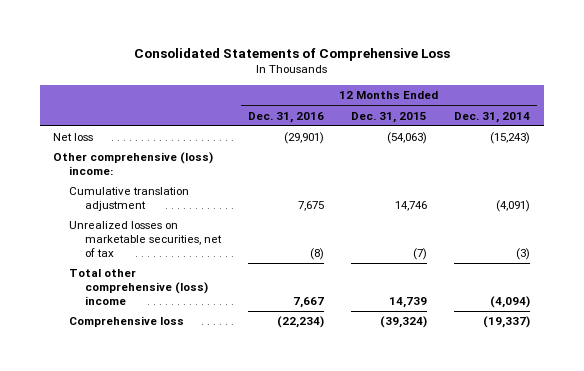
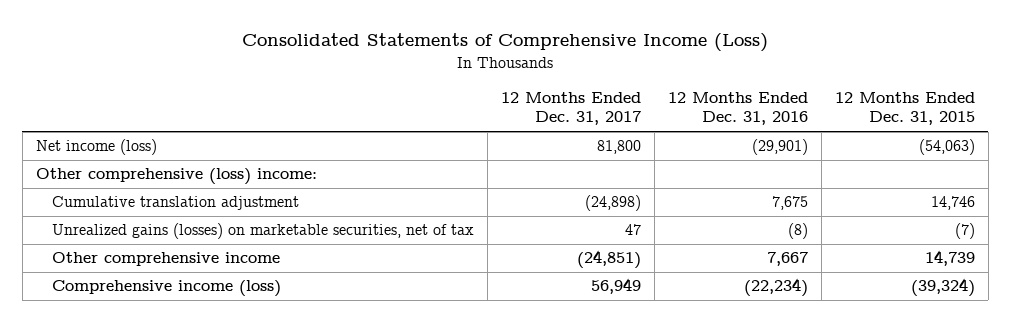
[133,47,450,61] Consolidated Statements of Comprehensive Loss -> [242,33,769,53] Consolidated Statements of Comprehensive Income (Loss)
[454,111,531,123] Dec. 31, 2014 -> none
none -> [500,91,641,126] 12 Months Ended Dec. 31, 2017
[53,133,94,142] Net loss -> [35,139,157,156] Net income (loss)
[68,221,222,257] Unrealized losses on marketable securities, net of tax -> [51,223,474,240] Unrealized gains (losses) on marketable securities, net of tax
[68,269,208,305] Total other comprehensive (loss) income -> [51,252,280,267] Other comprehensive income
[68,316,184,328] Comprehensive loss -> [51,280,281,298] Comprehensive income (loss)

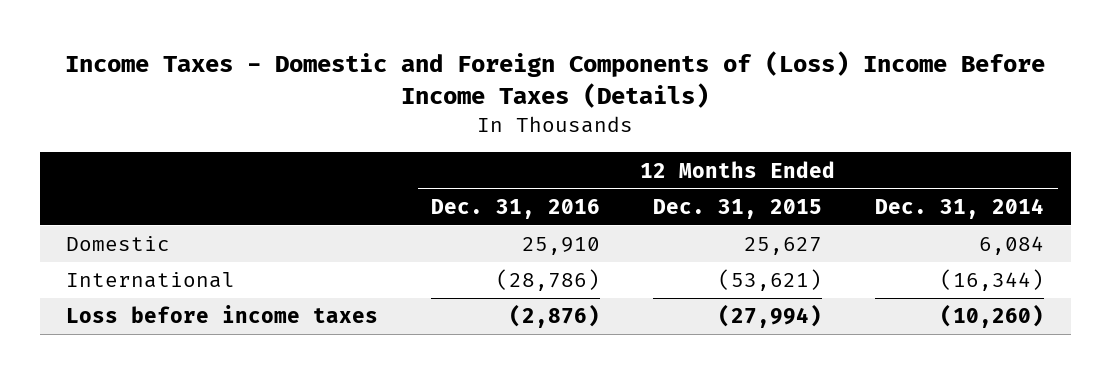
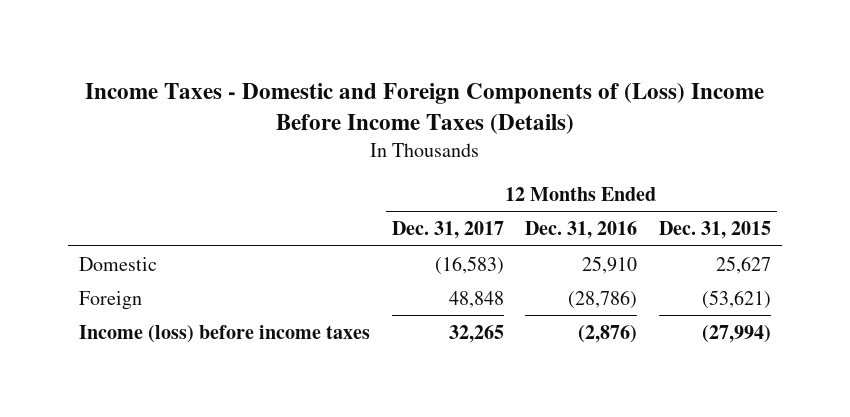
[875,197,1045,219] Dec. 31, 2014 -> none
none -> [391,221,504,240] Dec. 31, 2017
[66,272,236,289] International -> [79,290,143,310] Foreign
[66,305,379,324] Loss before income taxes -> [79,324,371,343] Income (loss) before income taxes

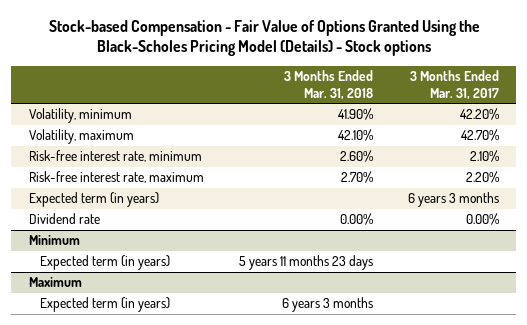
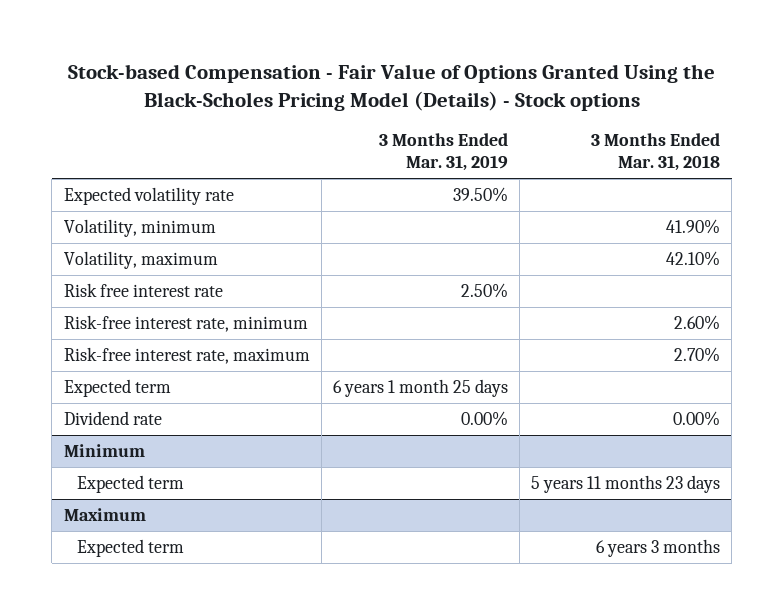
[409,69,499,100] 3 Months Ended Mar. 31, 2017 -> none
none -> [378,133,508,172] 3 Months Ended Mar. 31, 2019
none -> [63,187,234,206] Expected volatility rate
none -> [63,283,223,298] Risk free interest rate
[28,192,159,208] Expected term (in years) -> [63,379,171,398] Expected term
[39,255,170,271] Expected term (in years) -> [76,475,184,494] Expected term
[39,297,170,313] Expected term (in years) -> [76,539,184,558] Expected term

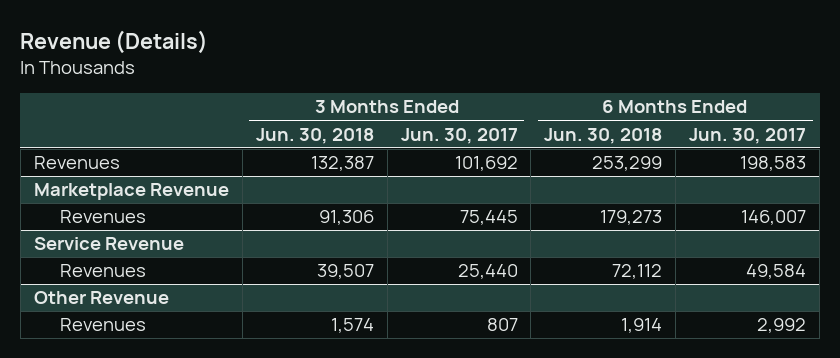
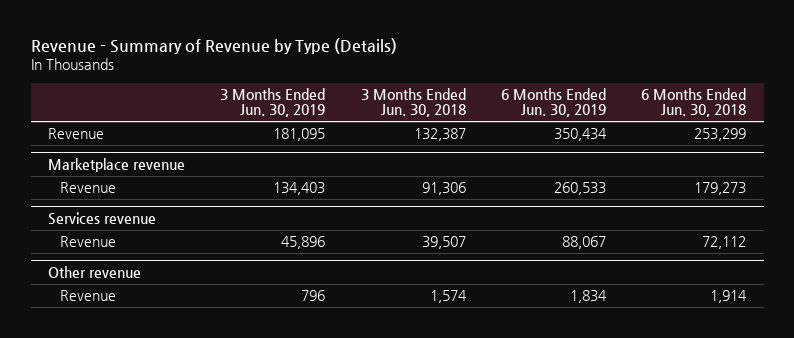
[20,30,209,55] Revenue (Details) -> [30,38,397,55] Revenue - Summary of Revenue by Type (Details)
[400,127,518,144] Jun. 30, 2017 -> none
[689,127,807,144] Jun. 30, 2017 -> none
none -> [220,87,326,118] 3 Months Ended Jun. 30, 2019
none -> [500,87,606,118] 6 Months Ended Jun. 30, 2019
[33,156,120,170] Revenues -> [48,128,105,140] Revenue
[33,183,229,201] Marketplace Revenue -> [48,157,186,172] Marketplace revenue
[59,210,146,224] Revenues -> [59,182,116,194] Revenue
[33,237,184,251] Service Revenue -> [48,211,157,225] Services revenue
[59,264,146,278] Revenues -> [59,236,116,248] Revenue
[33,291,169,305] Other Revenue -> [48,265,142,278] Other revenue
[59,318,146,332] Revenues -> [59,290,116,302] Revenue

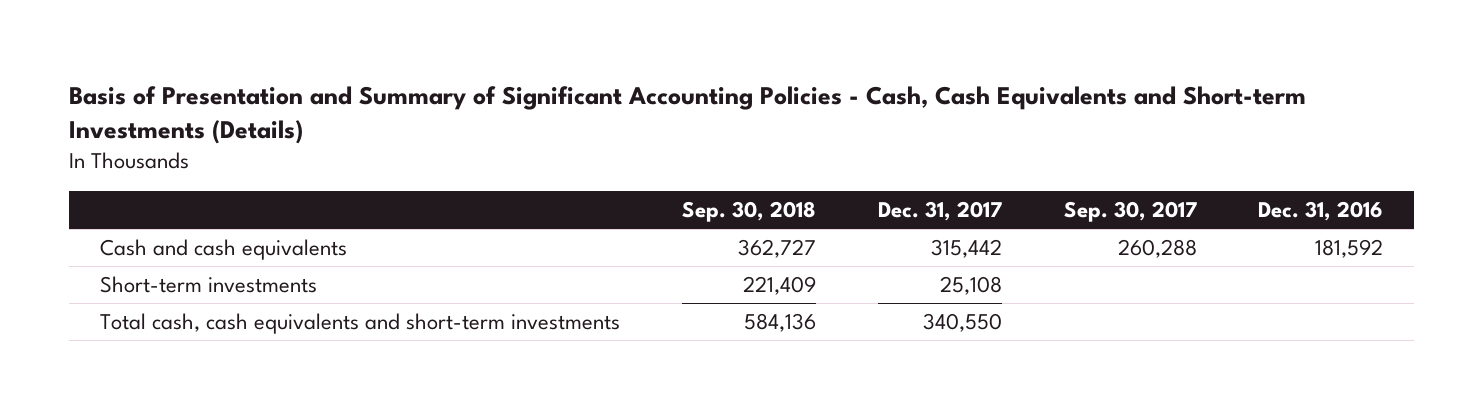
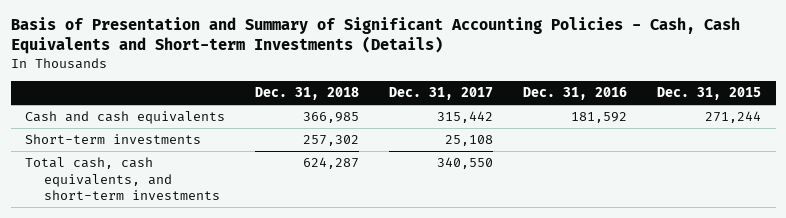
[681,200,816,222] Sep. 30, 2018 -> none
[1063,200,1197,222] Sep. 30, 2017 -> none
none -> [255,86,360,100] Dec. 31, 2018
none -> [656,86,761,100] Dec. 31, 2015
[99,313,620,335] Total cash, cash equivalents and short-term investments -> [25,157,220,201] Total cash, cash equivalents, and short-term investments

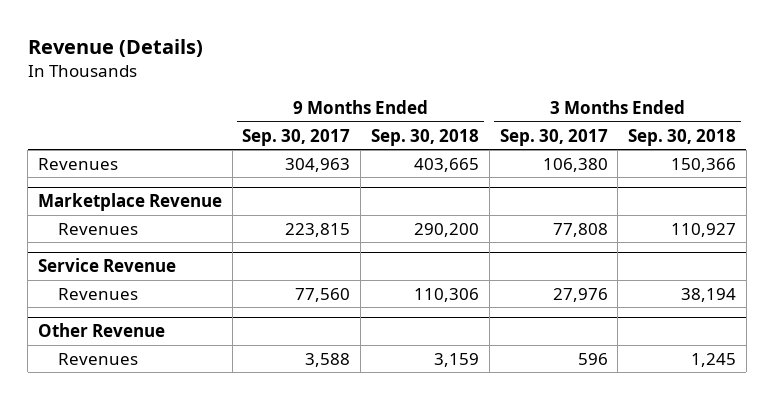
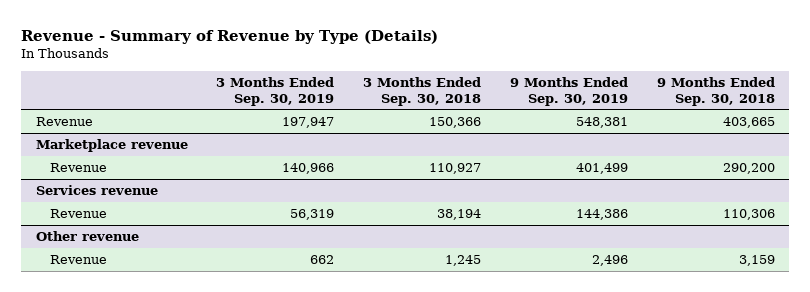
[27,39,203,58] Revenue (Details) -> [21,30,439,45] Revenue - Summary of Revenue by Type (Details)
[242,128,351,146] Sep. 30, 2017 -> none
[499,128,608,146] Sep. 30, 2017 -> none
none -> [216,77,335,106] 3 Months Ended Sep. 30, 2019
none -> [509,77,628,106] 9 Months Ended Sep. 30, 2019
[37,157,118,170] Revenues -> [35,117,93,127] Revenue
[37,193,222,212] Marketplace Revenue -> [35,139,188,153] Marketplace revenue
[58,222,139,235] Revenues -> [49,163,107,173] Revenue
[37,258,176,273] Service Revenue -> [35,185,158,196] Services revenue
[58,287,139,300] Revenues -> [49,209,107,219] Revenue
[37,323,165,338] Other Revenue -> [35,231,139,242] Other revenue
[58,352,139,365] Revenues -> [49,255,107,265] Revenue

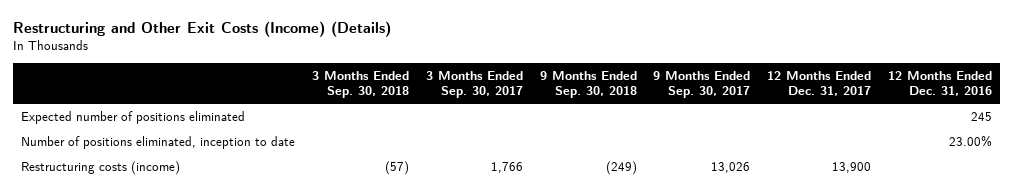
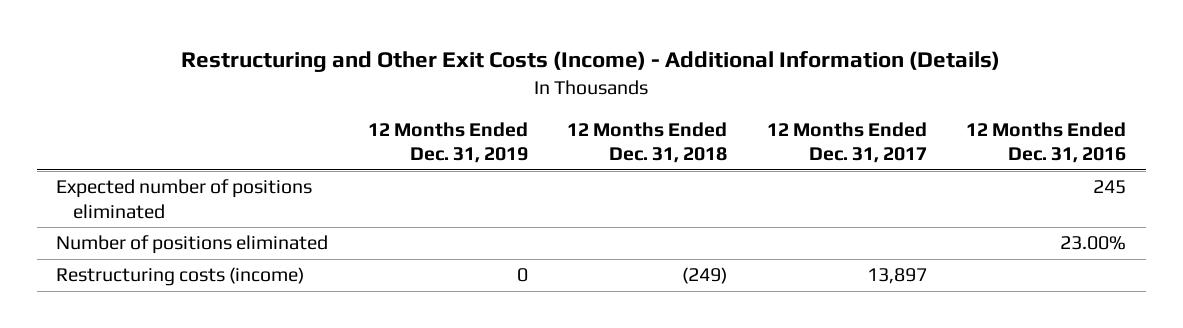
[12,20,391,37] Restructuring and Other Exit Costs (Income) (Details) -> [181,51,1001,73] Restructuring and Other Exit Costs (Income) - Additional Information (Details)
[311,70,409,99] 3 Months Ended Sep. 30, 2018 -> none
[425,70,523,99] 3 Months Ended Sep. 30, 2017 -> none
[539,70,637,99] 9 Months Ended Sep. 30, 2018 -> none
[653,70,751,99] 9 Months Ended Sep. 30, 2017 -> none
none -> [367,121,528,164] 12 Months Ended Dec. 31, 2019
none -> [567,121,728,164] 12 Months Ended Dec. 31, 2018
[21,135,296,149] Number of positions eliminated, inception to date -> [56,235,329,255] Number of positions eliminated
[832,161,872,173] 13,900 -> [866,268,927,285] 13,897

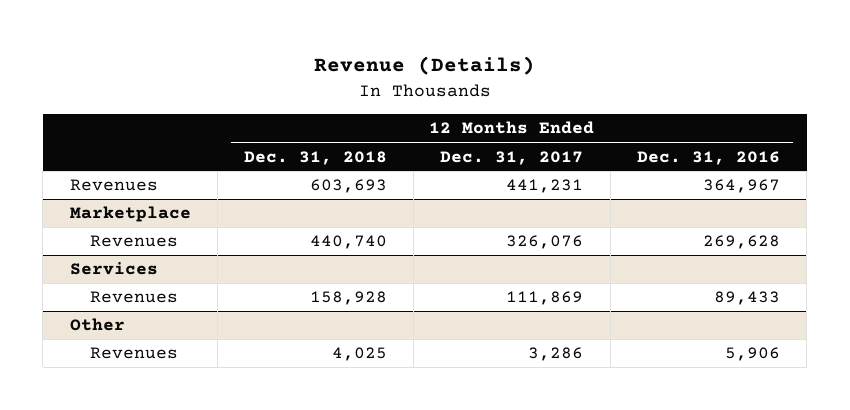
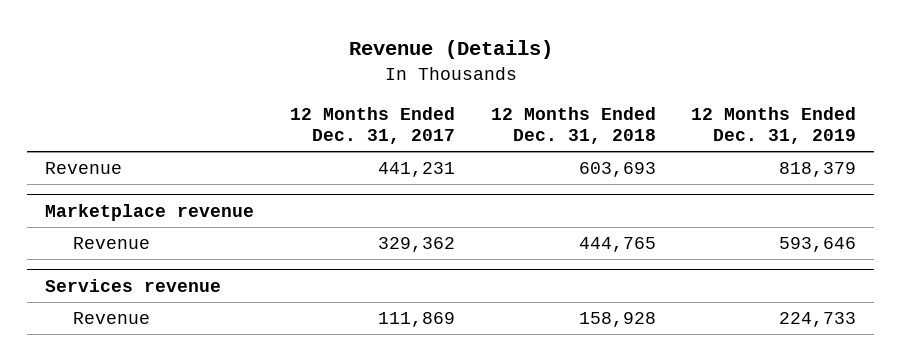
[636,150,780,165] Dec. 31, 2016 -> none
none -> [691,106,857,145] 12 Months Ended Dec. 31, 2019
[89,235,178,248] Revenues -> none
[69,318,125,332] Other -> none
[89,347,178,360] Revenues -> none
[69,179,158,192] Revenues -> [45,162,123,175] Revenue
[69,206,191,223] Marketplace -> [45,203,255,221] Marketplace revenue
none -> [73,237,151,250] Revenue
[69,262,158,276] Services -> [45,278,222,292] Services revenue
[89,291,178,304] Revenues -> [73,312,151,325] Revenue

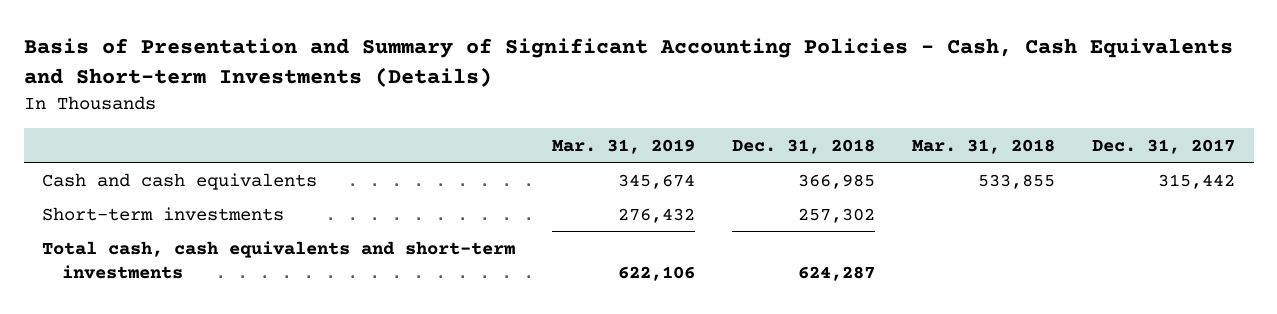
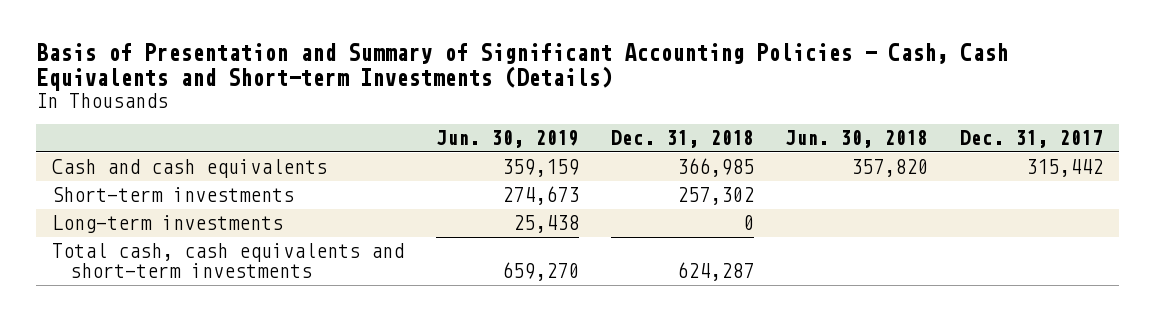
[552,138,696,154] Mar. 31, 2019 -> none
[912,138,1056,154] Mar. 31, 2018 -> none
none -> [435,130,579,149] Jun. 30, 2019
none -> [785,130,929,149] Jun. 30, 2018
none -> [52,215,284,234] Long-term investments

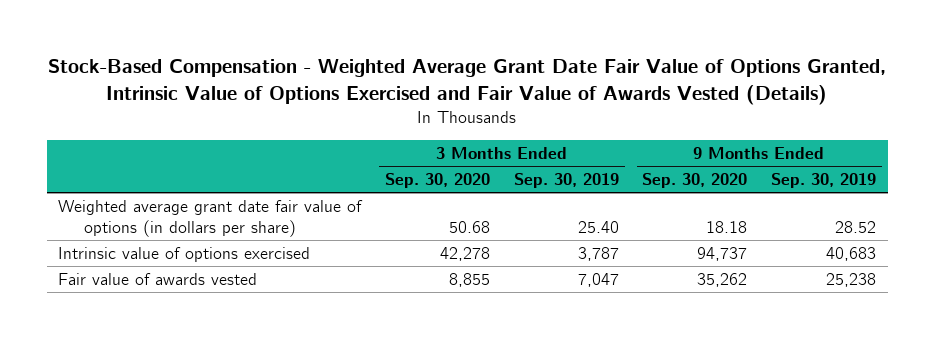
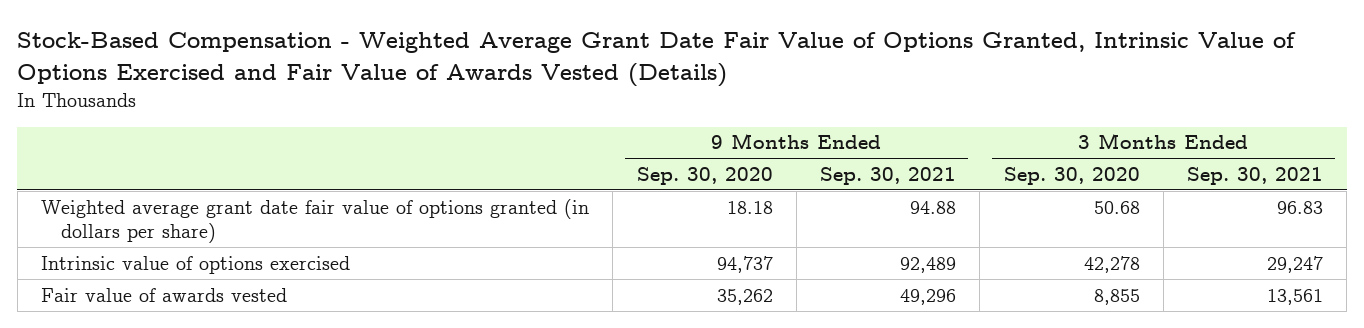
[513,173,619,189] Sep. 30, 2019 -> none
[771,173,877,189] Sep. 30, 2019 -> none
none -> [820,167,957,186] Sep. 30, 2021
none -> [1187,167,1324,186] Sep. 30, 2021
[58,199,364,238] Weighted average grant date fair value of options (in dollars per share) -> [41,198,590,244] Weighted average grant date fair value of options granted (in dollars per share)

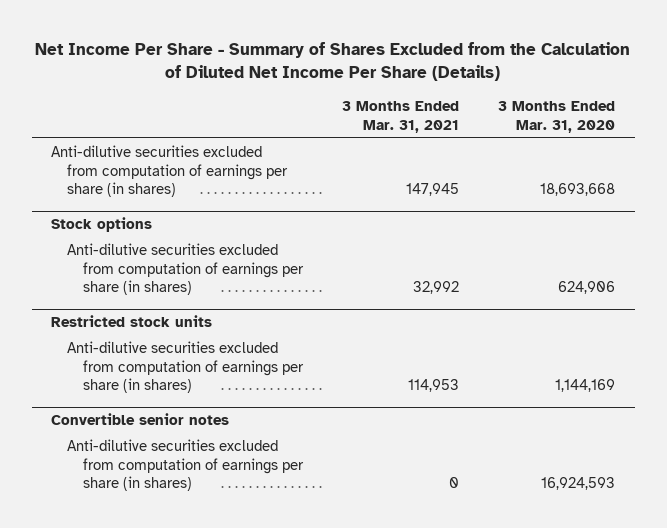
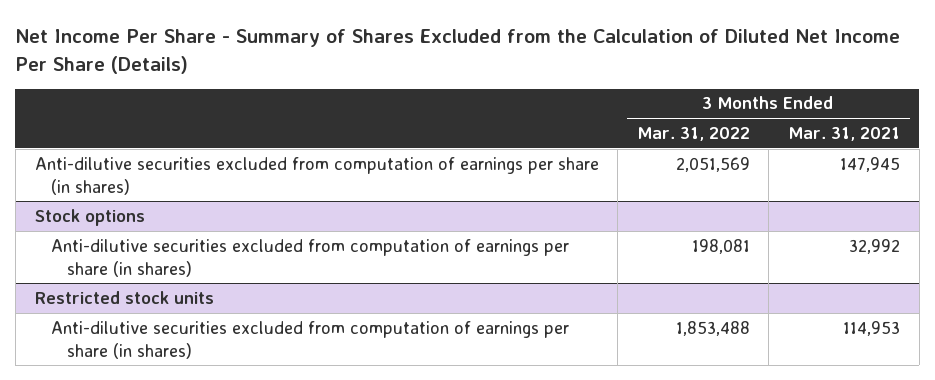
[498,101,616,133] 3 Months Ended Mar. 31, 2020 -> none
none -> [636,126,750,141] Mar. 31, 2022
[51,413,230,426] Convertible senior notes -> none
[67,439,304,492] Anti-dilutive securities excluded from computation of earnings per share (in shares) -> none

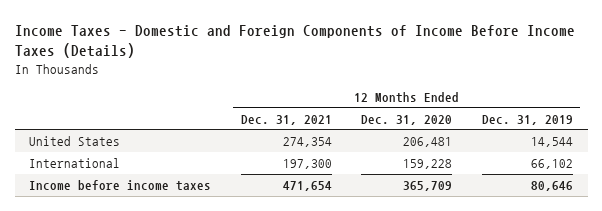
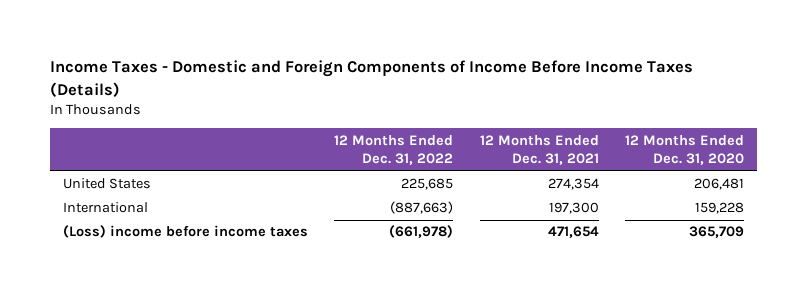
[481,114,573,125] Dec. 31, 2019 -> none
none -> [334,134,454,166] 12 Months Ended Dec. 31, 2022
[29,180,212,192] Income before income taxes -> [63,225,309,239] (Loss) income before income taxes

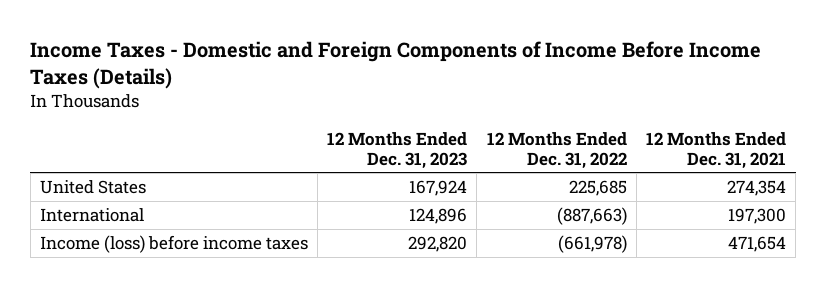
[624,134,744,166] 12 Months Ended Dec. 31, 2020 -> none
none -> [327,131,468,169] 12 Months Ended Dec. 31, 2023
[63,225,309,239] (Loss) income before income taxes -> [39,235,308,254] Income (loss) before income taxes

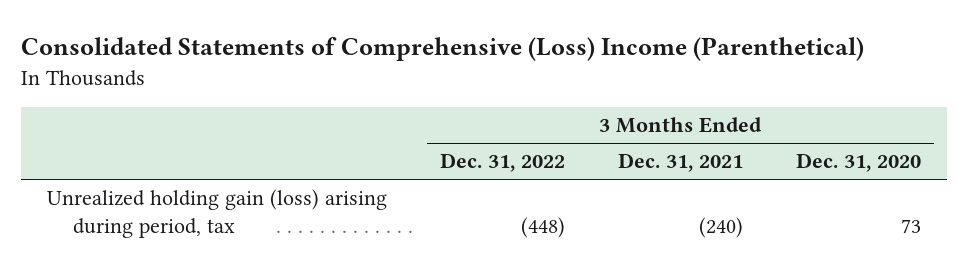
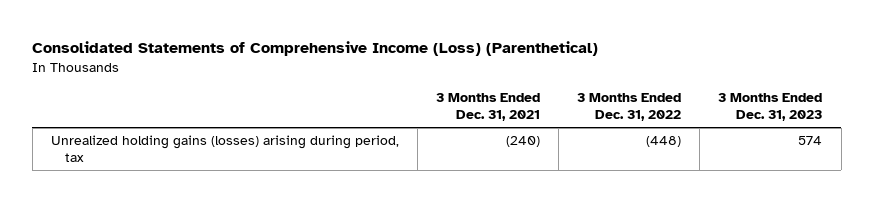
[20,37,864,62] Consolidated Statements of Comprehensive (Loss) Income (Parenthetical) -> [32,41,599,57] Consolidated Statements of Comprehensive Income (Loss) (Parenthetical)
[795,153,921,173] Dec. 31, 2020 -> none
none -> [718,93,823,122] 3 Months Ended Dec. 31, 2023
[46,189,387,238] Unrealized holding gain (loss) arising during period, tax -> [51,134,400,163] Unrealized holding gains (losses) arising during period, tax

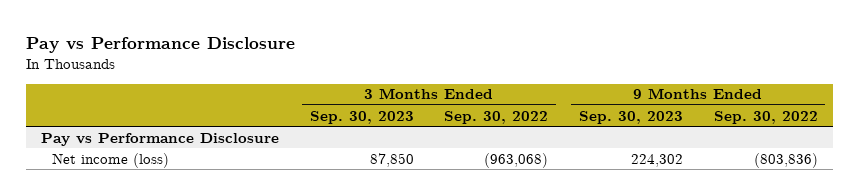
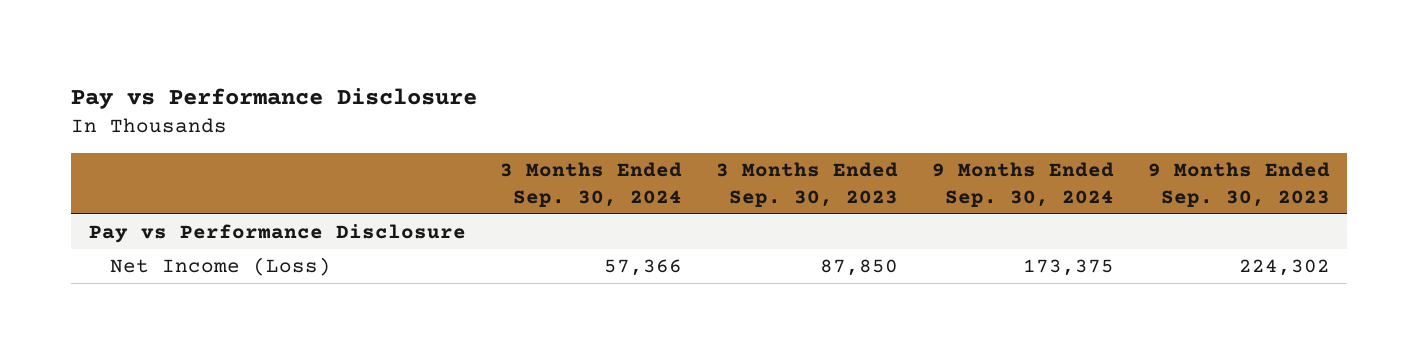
[444,110,549,124] Sep. 30, 2022 -> none
[713,110,818,124] Sep. 30, 2022 -> none
none -> [499,162,682,208] 3 Months Ended Sep. 30, 2024
none -> [931,162,1114,208] 9 Months Ended Sep. 30, 2024
[51,152,169,168] Net income (loss) -> [109,257,331,277] Net Income (Loss)

